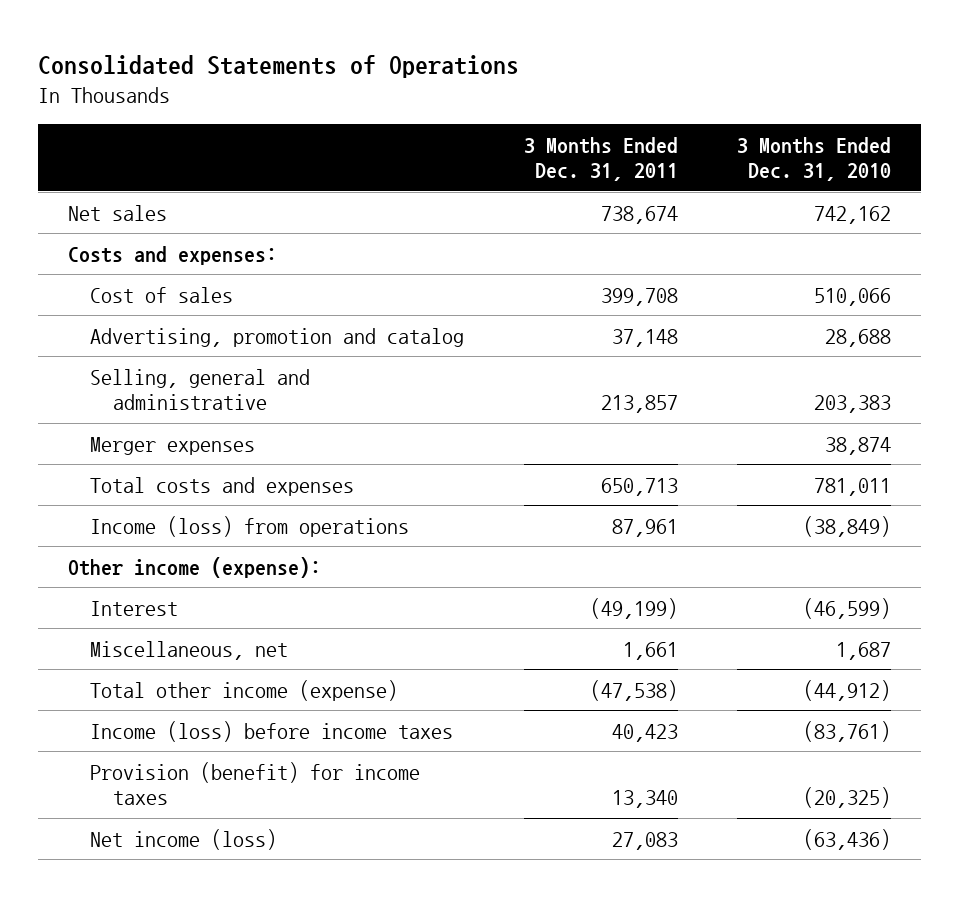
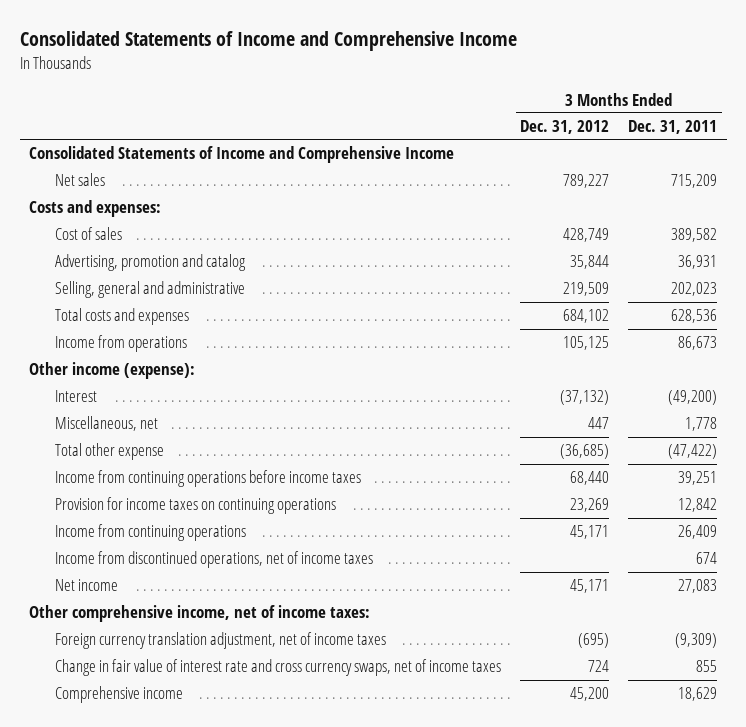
[38,54,520,78] Consolidated Statements of Operations -> [19,31,517,52] Consolidated Statements of Income and Comprehensive Income
[736,136,891,182] 3 Months Ended Dec. 31, 2010 -> none
none -> [520,120,610,135] Dec. 31, 2012
none -> [29,146,455,164] Consolidated Statements of Income and Comprehensive Income
[600,205,678,224] 738,674 -> [671,174,718,189] 715,209
[90,436,256,455] Merger expenses -> none
[600,287,678,306] 399,708 -> [671,228,718,243] 389,582
[611,328,678,347] 37,148 -> [678,255,718,270] 36,931
[600,395,678,414] 213,857 -> [671,282,718,297] 202,023
[600,477,678,496] 650,713 -> [671,309,718,324] 628,536
[90,515,410,537] Income (loss) from operations -> [55,335,188,353] Income from operations
[611,518,678,537] 87,961 -> [678,336,718,351] 86,673
[589,597,678,619] (49,199) -> [668,390,718,406] (49,200)
[622,641,678,660] 1,661 -> [685,417,718,432] 1,778
[90,679,399,701] Total other income (expense) -> [55,443,165,461] Total other expense
[589,679,678,701] (47,538) -> [668,444,718,460] (47,422)
[90,720,454,742] Income (loss) before income taxes -> [55,470,362,488] Income from continuing operations before income taxes
[611,723,678,742] 40,423 -> [678,471,718,486] 39,251
[90,761,421,806] Provision (benefit) for income taxes -> [55,497,337,515] Provision for income taxes on continuing operations
[611,790,678,809] 13,340 -> [678,498,718,513] 12,842
none -> [55,524,247,542] Income from continuing operations
none -> [55,551,374,569] Income from discontinued operations, net of income taxes
[90,828,278,850] Net income (loss) -> [55,579,119,592] Net income
none -> [29,605,371,623] Other comprehensive income, net of income taxes:
none -> [55,632,387,650] Foreign currency translation adjustment, net of income taxes
none -> [55,659,502,677] Change in fair value of interest rate and cross currency swaps, net of income taxes
none -> [55,686,184,704] Comprehensive income

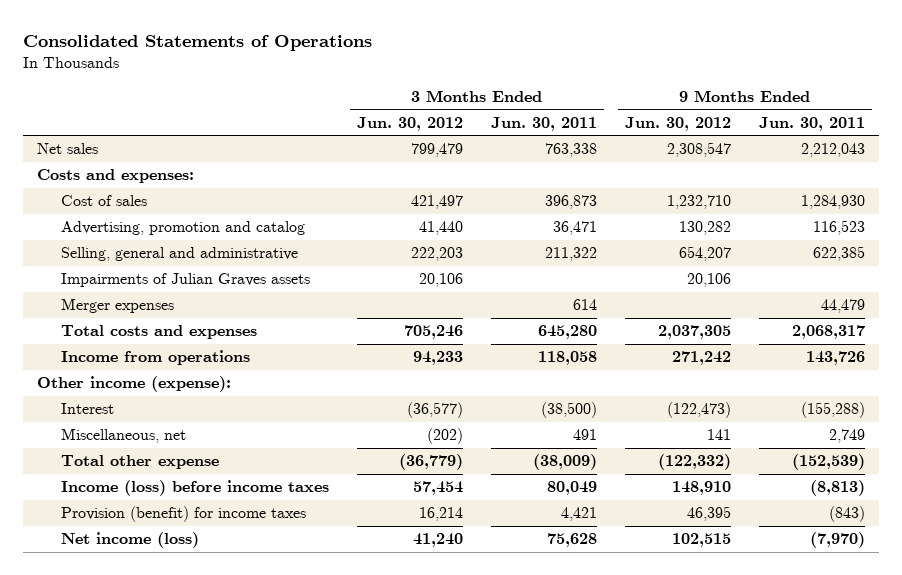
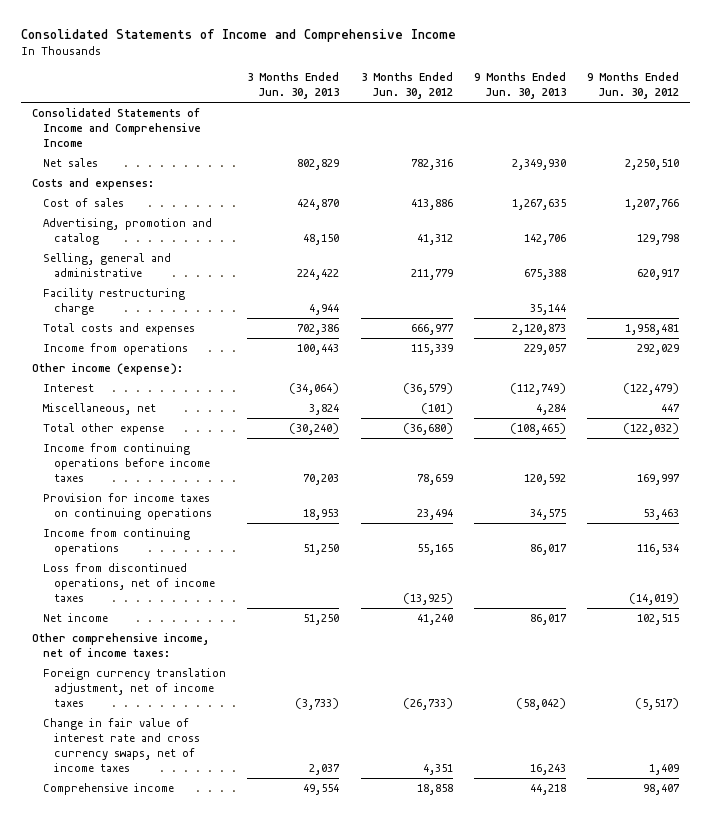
[22,34,372,51] Consolidated Statements of Operations -> [21,29,457,43] Consolidated Statements of Income and Comprehensive Income
[491,116,598,131] Jun. 30, 2011 -> none
[759,116,866,131] Jun. 30, 2011 -> none
none -> [247,71,340,100] 3 Months Ended Jun. 30, 2013
none -> [473,71,566,100] 9 Months Ended Jun. 30, 2013
none -> [31,108,202,148] Consolidated Statements of Income and Comprehensive Income
[411,143,464,158] 799,479 -> [410,159,453,171] 782,316
[667,142,732,158] 2,308,547 -> [625,159,680,171] 2,250,510
[61,273,311,288] Impairments of Julian Graves assets -> none
[61,298,175,314] Merger expenses -> none
[411,195,464,210] 421,497 -> [410,199,453,211] 413,886
[667,195,732,210] 1,232,710 -> [625,199,680,211] 1,207,766
[419,221,464,236] 41,440 -> [416,234,453,246] 41,312
[679,221,732,236] 130,282 -> [637,234,680,246] 129,798
[411,247,464,262] 222,203 -> [410,269,453,281] 211,779
[679,246,732,262] 654,207 -> [637,269,681,281] 620,917
none -> [43,288,186,316] Facility restructuring charge
[404,325,464,340] 705,246 -> [410,324,454,336] 666,977
[658,325,732,340] 2,037,305 -> [625,324,680,336] 1,958,481
[413,351,464,366] 94,233 -> [410,344,453,356] 115,339
[672,351,732,366] 271,242 -> [637,344,680,356] 292,029
[407,402,464,419] (36,577) -> [402,383,453,396] (36,579)
[667,402,732,419] (122,473) -> [623,383,680,396] (122,479)
[427,428,464,445] (202) -> [420,403,453,415] (101)
[707,429,732,441] 141 -> [661,404,681,413] 447
[399,454,464,471] (36,779) -> [402,423,453,436] (36,680)
[658,454,732,471] (122,332) -> [623,423,680,436] (122,032)
[61,480,330,497] Income (loss) before income taxes -> [43,443,211,483] Income from continuing operations before income taxes
[413,481,464,496] 57,454 -> [416,474,453,486] 78,659
[672,481,732,496] 148,910 -> [637,474,681,486] 169,997
[61,506,307,523] Provision (benefit) for income taxes -> [43,493,213,521] Provision for income taxes on continuing operations
[419,507,464,522] 16,214 -> [416,509,453,521] 23,494
[687,506,732,522] 46,395 -> [643,509,680,521] 53,463
none -> [43,528,191,556] Income from continuing operations
none -> [43,563,216,603] Loss from discontinued operations, net of income taxes
[61,532,200,549] Net income (loss) -> [43,613,109,623] Net income
none -> [31,633,209,658] Other comprehensive income, net of income taxes:
none -> [43,668,227,708] Foreign currency translation adjustment, net of income taxes
none -> [43,718,201,773] Change in fair value of interest rate and cross currency swaps, net of income taxes
none -> [43,783,175,796] Comprehensive income

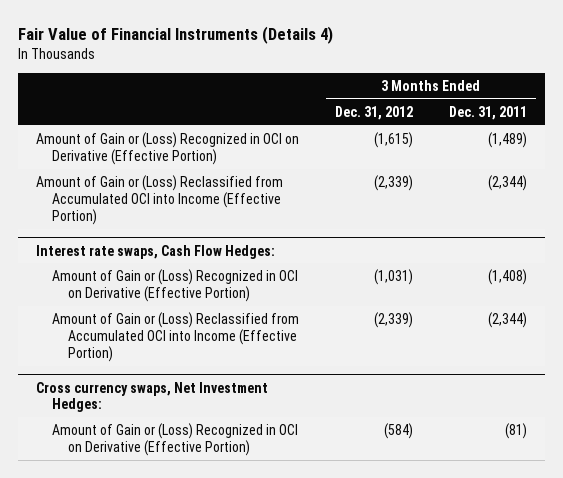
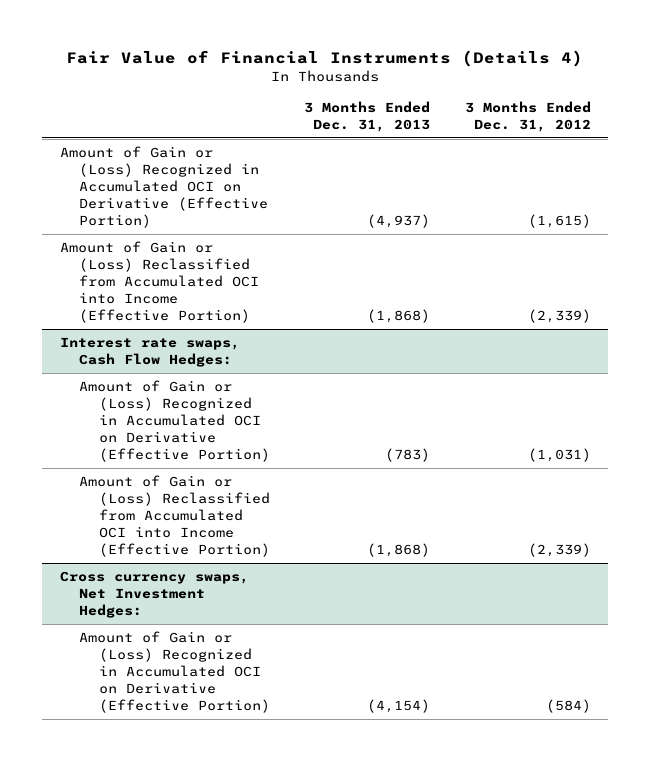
[448,105,527,120] Dec. 31, 2011 -> none
none -> [304,100,431,132] 3 Months Ended Dec. 31, 2013
[35,132,299,165] Amount of Gain or (Loss) Recognized in OCI on Derivative (Effective Portion) -> [59,146,269,229] Amount of Gain or (Loss) Recognized in Accumulated OCI on Derivative (Effective Portion)
[51,269,298,302] Amount of Gain or (Loss) Recognized in OCI on Derivative (Effective Portion) -> [79,380,270,463] Amount of Gain or (Loss) Recognized in Accumulated OCI on Derivative (Effective Portion)
[51,423,298,456] Amount of Gain or (Loss) Recognized in OCI on Derivative (Effective Portion) -> [79,631,270,714] Amount of Gain or (Loss) Recognized in Accumulated OCI on Derivative (Effective Portion)

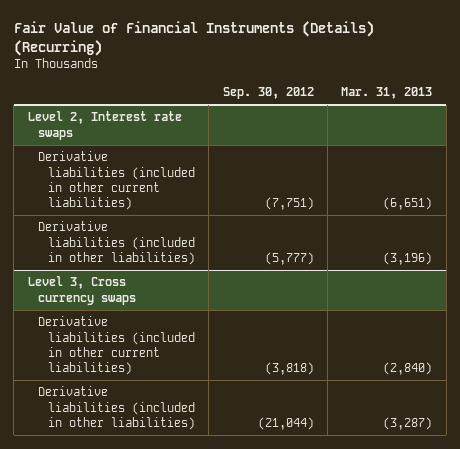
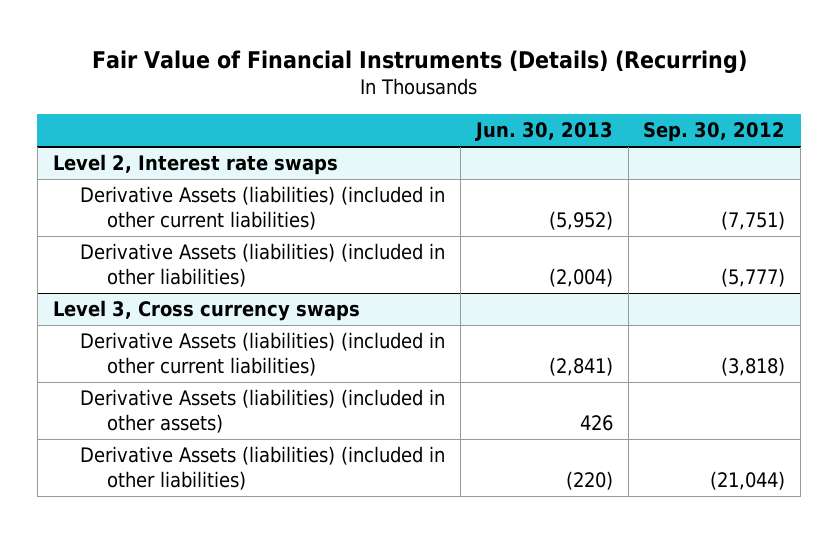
[341,87,433,100] Mar. 31, 2013 -> none
none -> [474,122,613,142] Jun. 30, 2013
[37,151,195,211] Derivative liabilities (included in other current liabilities) -> [79,186,445,231] Derivative Assets (liabilities) (included in other current liabilities)
[37,221,195,265] Derivative liabilities (included in other liabilities) -> [79,243,445,288] Derivative Assets (liabilities) (included in other liabilities)
[37,316,195,376] Derivative liabilities (included in other current liabilities) -> [79,332,445,377] Derivative Assets (liabilities) (included in other current liabilities)
none -> [79,389,445,434] Derivative Assets (liabilities) (included in other assets)
[37,386,195,430] Derivative liabilities (included in other liabilities) -> [79,446,445,491] Derivative Assets (liabilities) (included in other liabilities)

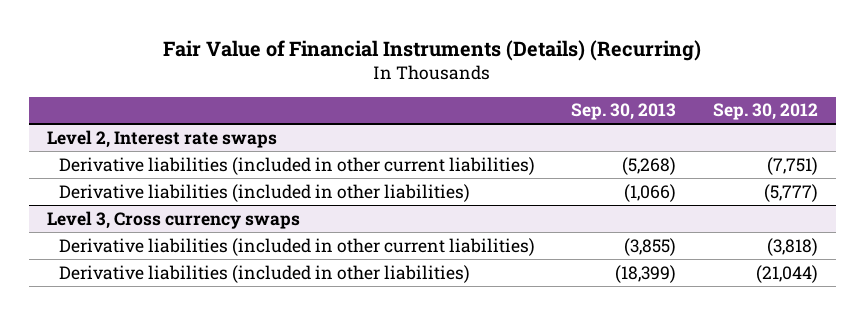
[474,122,613,142] Jun. 30, 2013 -> none
none -> [571,103,677,121] Sep. 30, 2013
[79,186,445,231] Derivative Assets (liabilities) (included in other current liabilities) -> [59,156,536,175] Derivative liabilities (included in other current liabilities)
[79,243,445,288] Derivative Assets (liabilities) (included in other liabilities) -> [59,183,471,202] Derivative liabilities (included in other liabilities)
[79,389,445,434] Derivative Assets (liabilities) (included in other assets) -> none
[79,332,445,377] Derivative Assets (liabilities) (included in other current liabilities) -> [59,237,536,256] Derivative liabilities (included in other current liabilities)
[79,446,445,491] Derivative Assets (liabilities) (included in other liabilities) -> [59,264,471,283] Derivative liabilities (included in other liabilities)

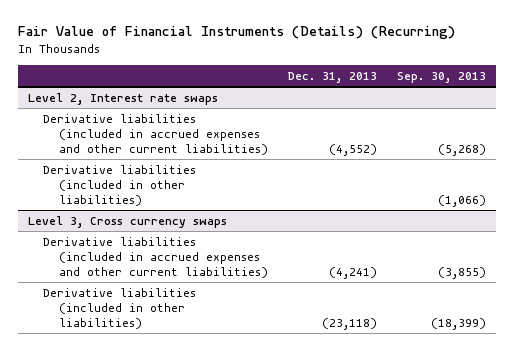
[712,103,818,121] Sep. 30, 2012 -> none
none -> [288,71,378,83] Dec. 31, 2013
[59,156,536,175] Derivative liabilities (included in other current liabilities) -> [43,113,269,155] Derivative liabilities (included in accrued expenses and other current liabilities)
[59,237,536,256] Derivative liabilities (included in other current liabilities) -> [43,236,269,278] Derivative liabilities (included in accrued expenses and other current liabilities)

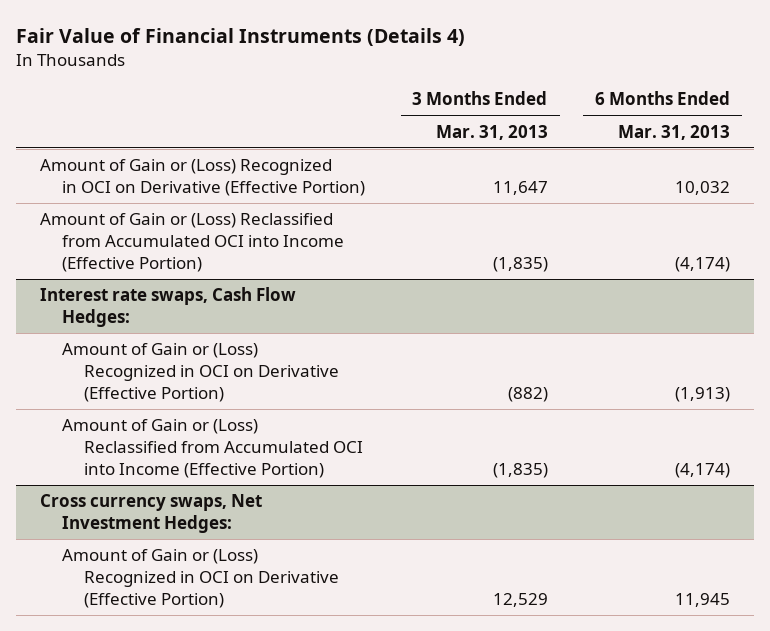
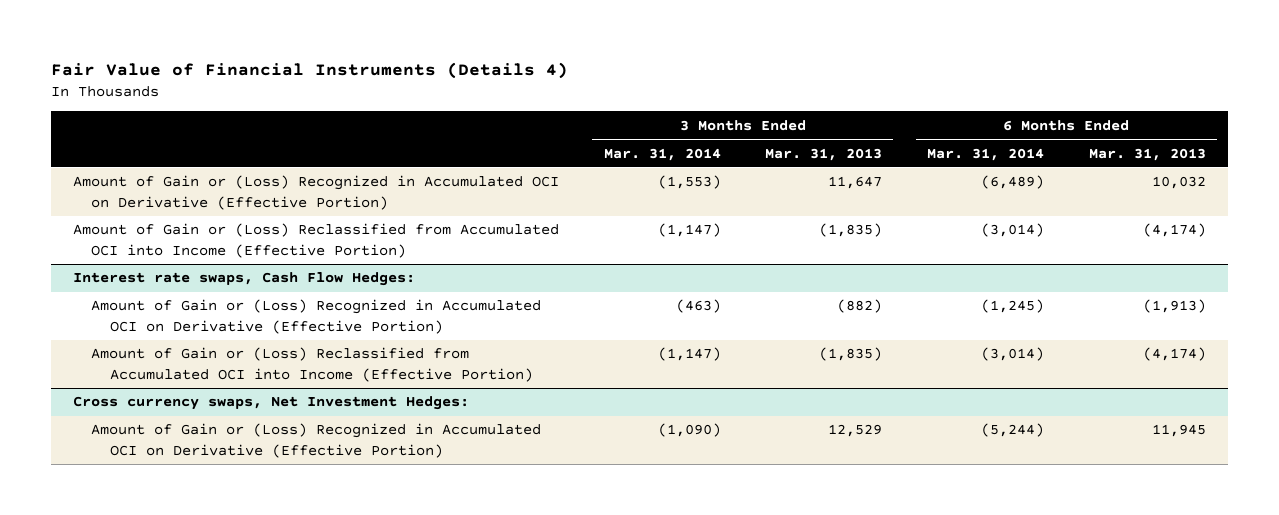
none -> [603,147,721,161] Mar. 31, 2014
none -> [926,147,1044,161] Mar. 31, 2014
[39,159,365,197] Amount of Gain or (Loss) Recognized in OCI on Derivative (Effective Portion) -> [72,175,559,210] Amount of Gain or (Loss) Recognized in Accumulated OCI on Derivative (Effective Portion)
[61,343,339,403] Amount of Gain or (Loss) Recognized in OCI on Derivative (Effective Portion) -> [91,299,542,334] Amount of Gain or (Loss) Recognized in Accumulated OCI on Derivative (Effective Portion)
[61,549,339,609] Amount of Gain or (Loss) Recognized in OCI on Derivative (Effective Portion) -> [91,423,542,458] Amount of Gain or (Loss) Recognized in Accumulated OCI on Derivative (Effective Portion)

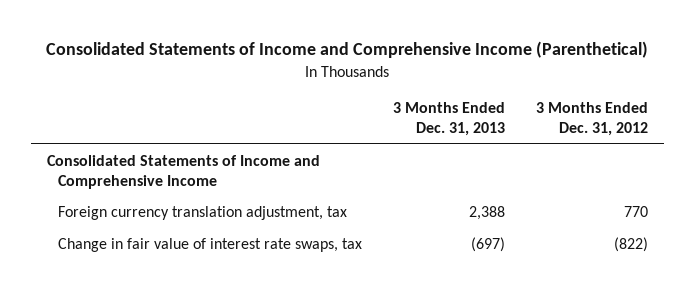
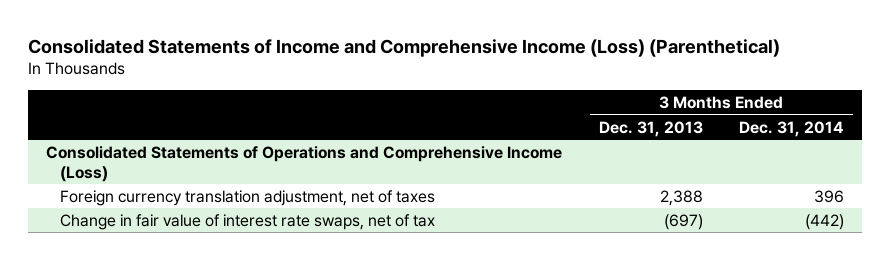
[46,41,649,59] Consolidated Statements of Income and Comprehensive Income (Parenthetical) -> [27,38,780,57] Consolidated Statements of Income and Comprehensive Income (Loss) (Parenthetical)
[536,102,649,137] 3 Months Ended Dec. 31, 2012 -> none
none -> [739,120,845,137] Dec. 31, 2014
[46,154,320,189] Consolidated Statements of Income and Comprehensive Income -> [46,145,563,182] Consolidated Statements of Operations and Comprehensive Income (Loss)
[57,205,347,220] Foreign currency translation adjustment, tax -> [60,189,436,206] Foreign currency translation adjustment, net of taxes
[57,237,362,252] Change in fair value of interest rate swaps, tax -> [60,213,436,230] Change in fair value of interest rate swaps, net of tax

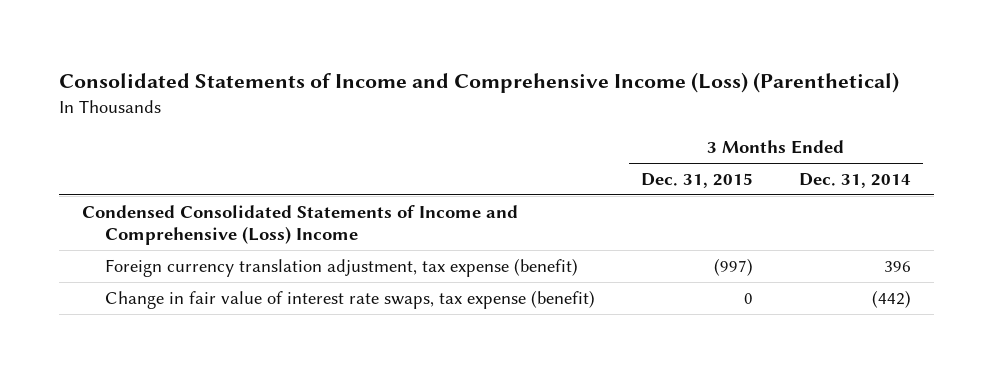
[598,120,703,137] Dec. 31, 2013 -> none
none -> [640,172,753,188] Dec. 31, 2015
[46,145,563,182] Consolidated Statements of Operations and Comprehensive Income (Loss) -> [82,204,519,246] Condensed Consolidated Statements of Income and Comprehensive (Loss) Income
[60,189,436,206] Foreign currency translation adjustment, net of taxes -> [104,257,578,277] Foreign currency translation adjustment, tax expense (benefit)
[60,213,436,230] Change in fair value of interest rate swaps, net of tax -> [104,289,595,309] Change in fair value of interest rate swaps, tax expense (benefit)

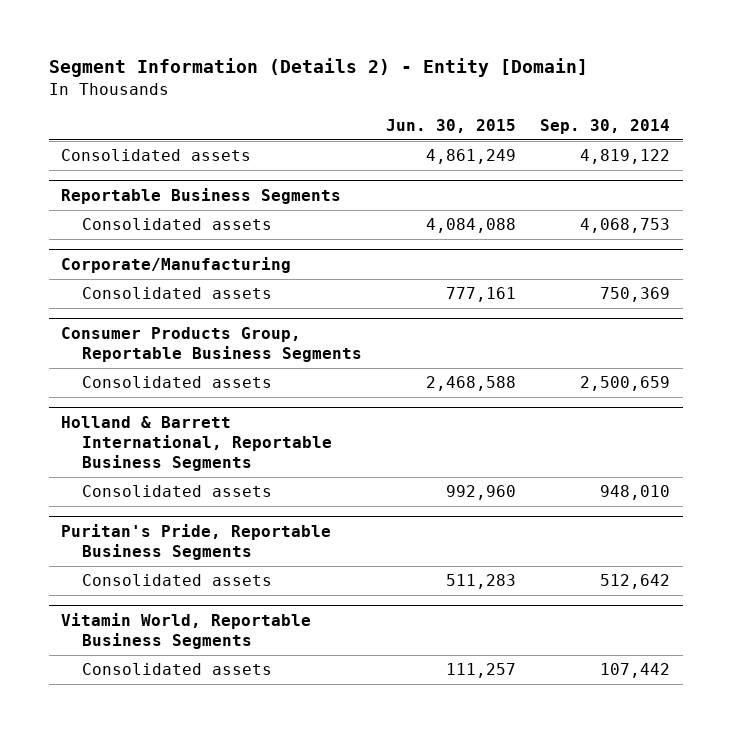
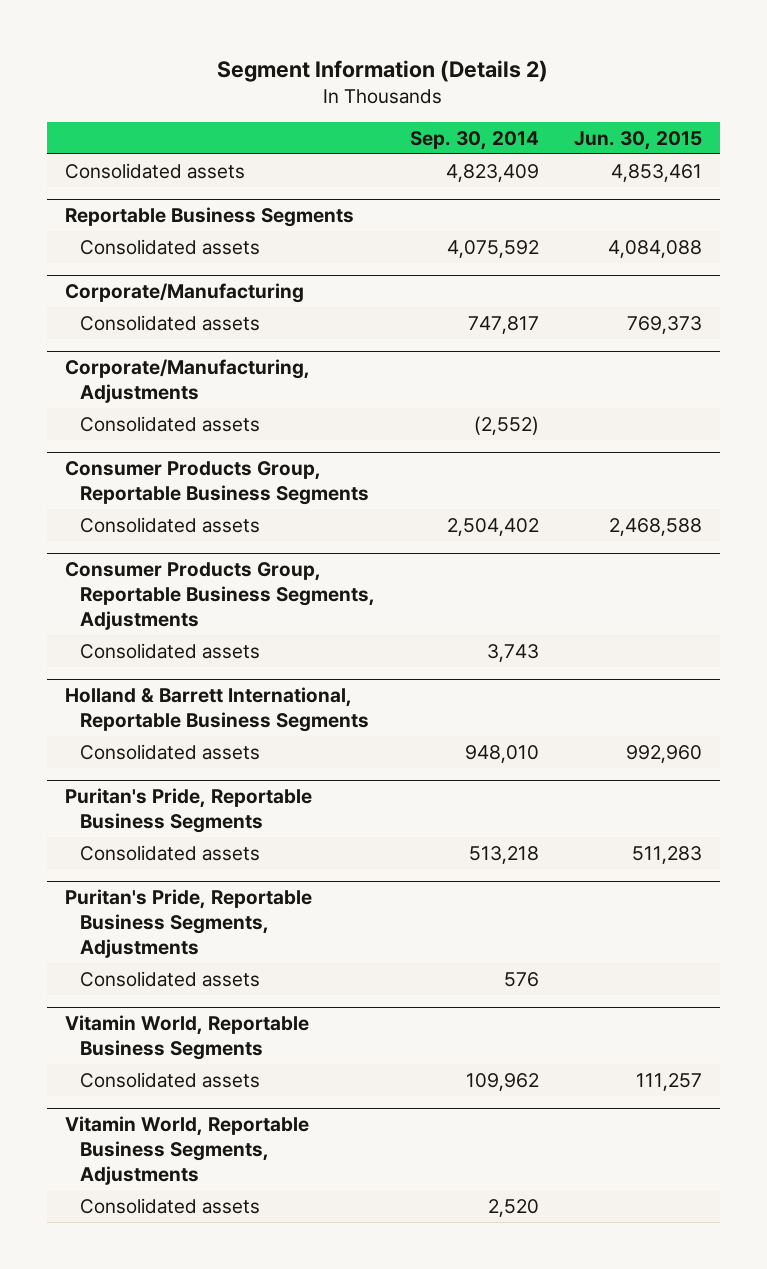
[49,58,589,78] Segment Information (Details 2) - Entity [Domain] -> [217,59,549,82] Segment Information (Details 2)
[426,149,517,165] 4,861,249 -> [611,163,703,182] 4,853,461
[580,149,671,165] 4,819,122 -> [445,163,539,182] 4,823,409
[580,218,671,234] 4,068,753 -> [446,239,539,258] 4,075,592
[446,287,517,303] 777,161 -> [627,315,703,334] 769,373
[600,287,671,303] 750,369 -> [467,315,539,334] 747,817
none -> [64,359,310,403] Corporate/Manufacturing, Adjustments
none -> [79,415,260,432] Consolidated assets
[580,376,671,392] 2,500,659 -> [446,517,539,536] 2,504,402
none -> [64,562,375,630] Consumer Products Group, Reportable Business Segments, Adjustments
none -> [79,642,260,659] Consolidated assets
[600,574,671,590] 512,642 -> [468,845,539,864] 513,218
none -> [64,889,312,958] Puritan's Pride, Reportable Business Segments, Adjustments
none -> [79,970,260,987] Consolidated assets
[600,663,671,679] 107,442 -> [465,1072,539,1091] 109,962
none -> [64,1116,309,1185] Vitamin World, Reportable Business Segments, Adjustments
none -> [79,1197,260,1214] Consolidated assets

